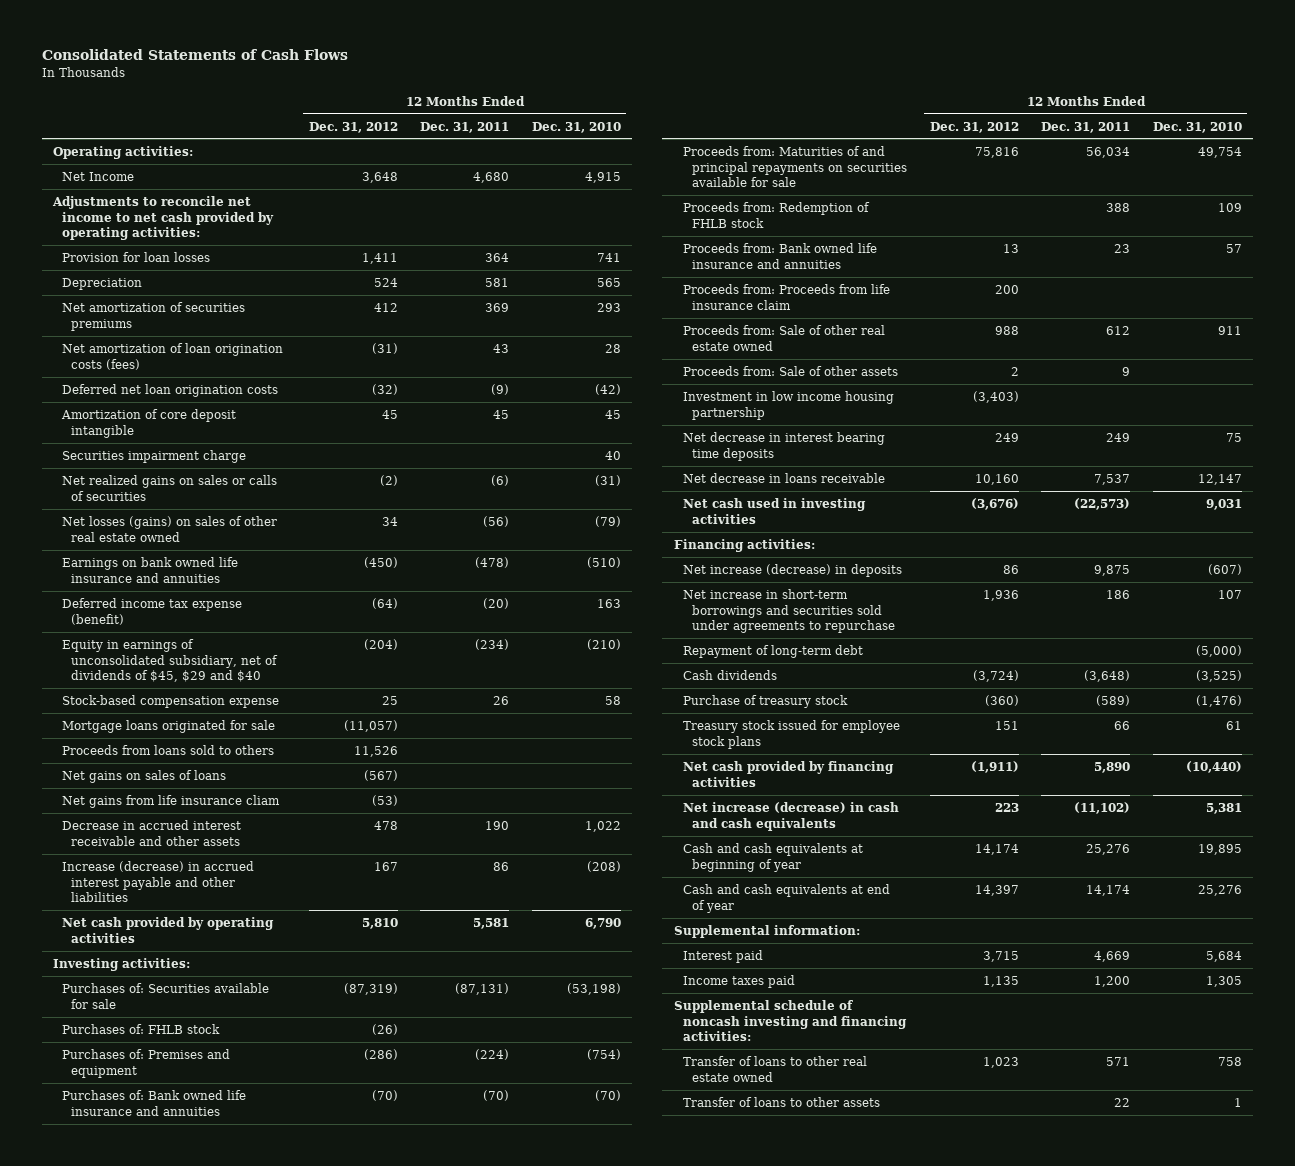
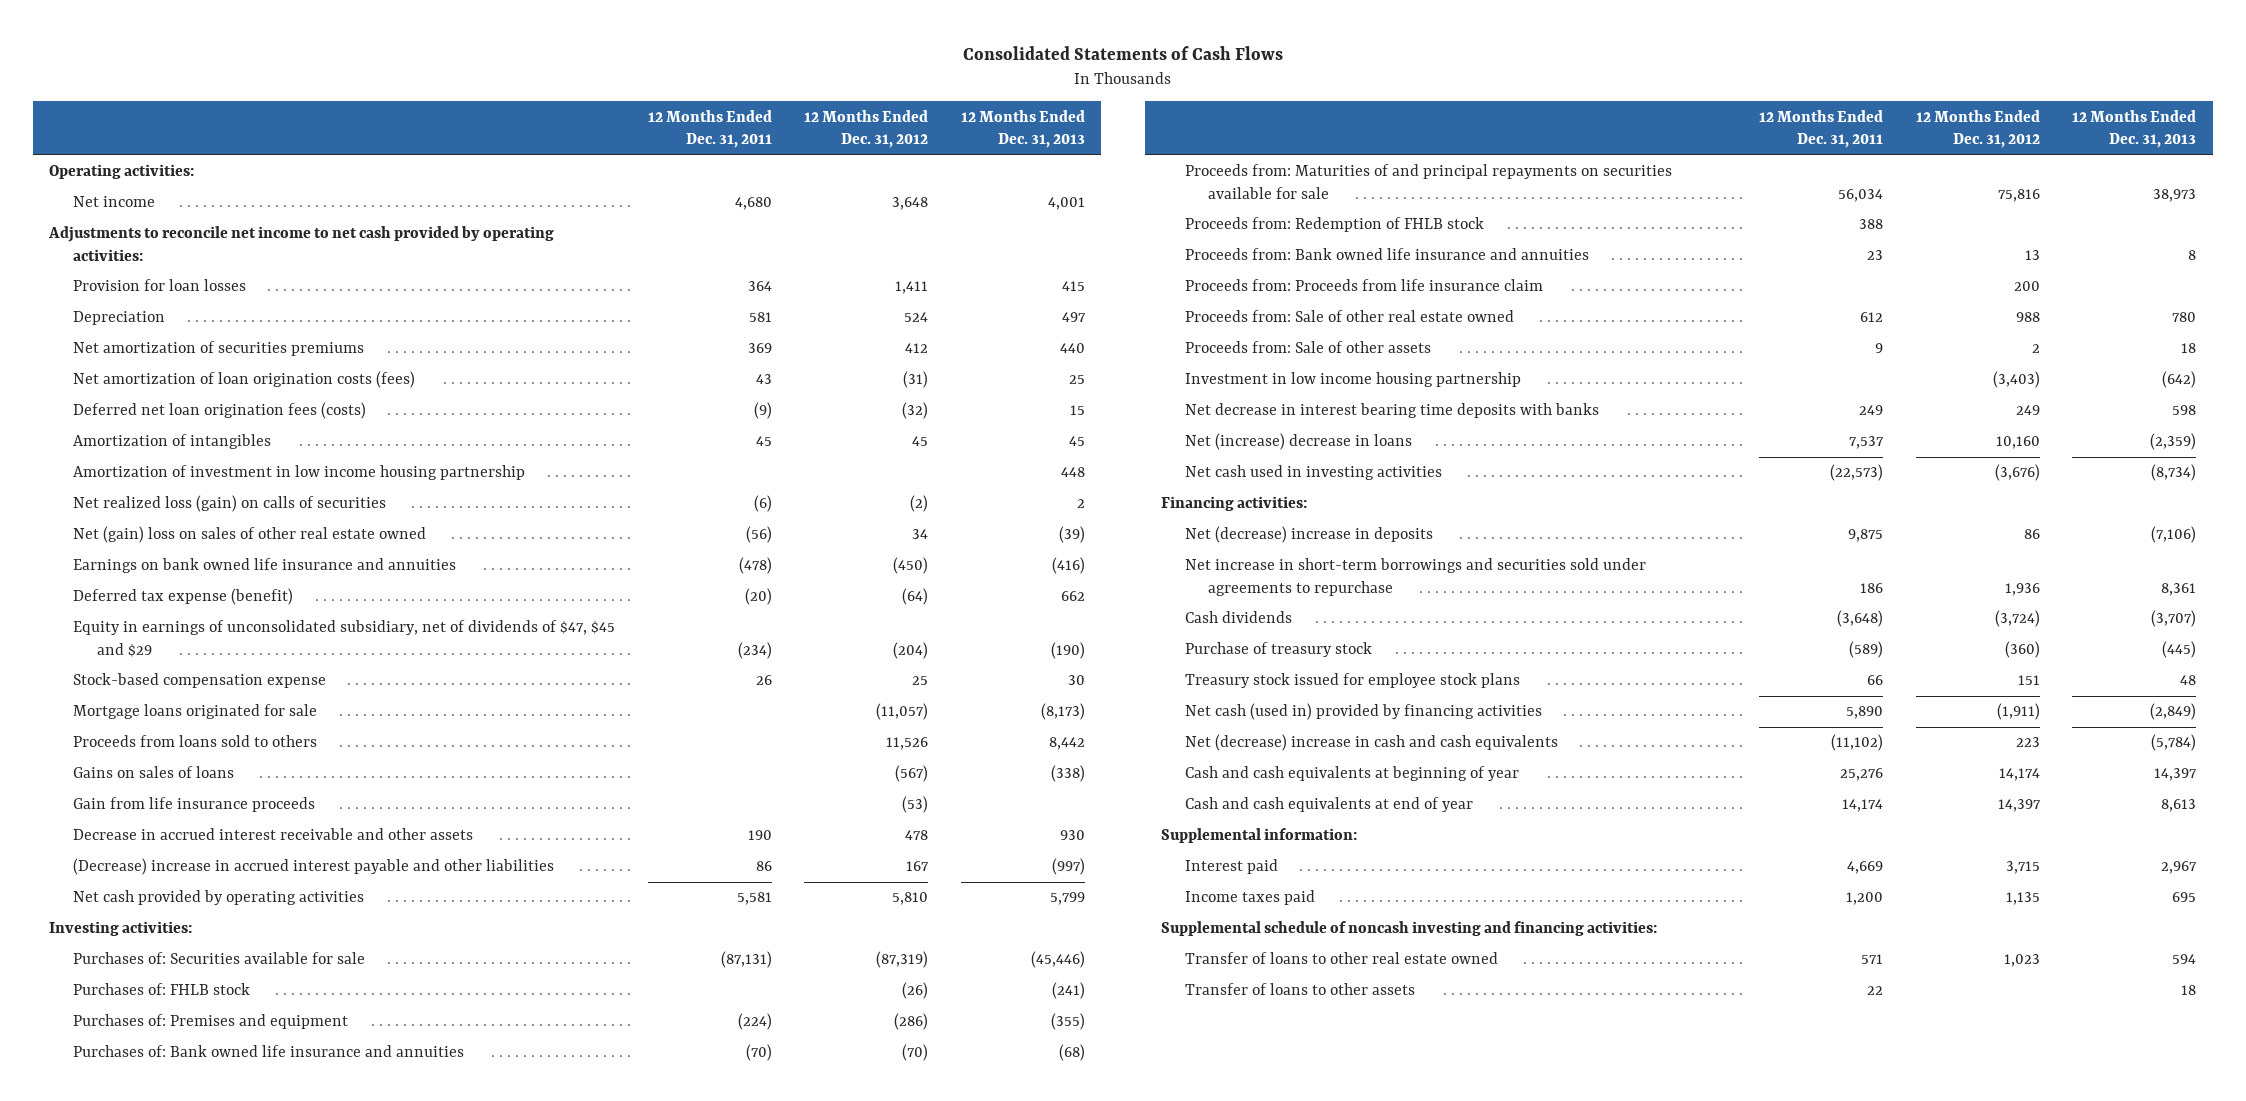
[531,121,621,133] Dec. 31, 2010 -> none
none -> [960,109,1085,149] 12 Months Ended Dec. 31, 2013
[62,171,135,181] Net Income -> [73,196,156,208] Net income
[62,449,247,463] Securities impairment charge -> none
[62,383,279,397] Deferred net loan origination costs -> [73,402,367,420] Deferred net loan origination fees (costs)
[61,408,237,438] Amortization of core deposit intangible -> [73,434,272,450] Amortization of intangibles
none -> [73,465,526,481] Amortization of investment in low income housing partnership
[62,474,278,501] Net realized gains on sales or calls of securities -> [73,495,387,513] Net realized loss (gain) on calls of securities
[62,515,278,542] Net losses (gains) on sales of other real estate owned -> [73,526,427,544] Net (gain) loss on sales of other real estate owned
[62,597,243,625] Deferred income tax expense (benefit) -> [73,588,294,606] Deferred tax expense (benefit)
[62,638,279,683] Equity in earnings of unconsolidated subsidiary, net of dividends of $45, $29 and $40 -> [73,620,616,657] Equity in earnings of unconsolidated subsidiary, net of dividends of $47, $45 and $29
[62,769,227,783] Net gains on sales of loans -> [73,766,235,779] Gains on sales of loans
[62,794,281,808] Net gains from life insurance cliam -> [73,797,316,813] Gain from life insurance proceeds
[62,860,255,903] Increase (decrease) in accrued interest payable and other liabilities -> [73,858,555,876] (Decrease) increase in accrued interest payable and other liabilities
[682,431,885,461] Net decrease in interest bearing time deposits -> [1184,403,1599,419] Net decrease in interest bearing time deposits with banks
[682,472,885,483] Net decrease in loans receivable -> [1184,433,1412,451] Net (increase) decrease in loans
[682,563,902,577] Net increase (decrease) in deposits -> [1184,526,1433,544] Net (decrease) increase in deposits
[682,644,863,658] Repayment of long-term debt -> none
[682,760,894,787] Net cash provided by financing activities -> [1184,703,1542,721] Net cash (used in) provided by financing activities
[682,801,899,831] Net increase (decrease) in cash and cash equivalents -> [1184,734,1558,752] Net (decrease) increase in cash and cash equivalents

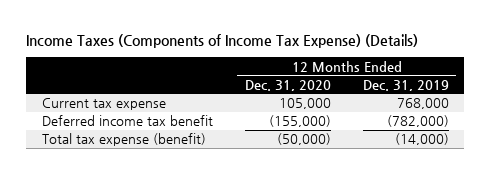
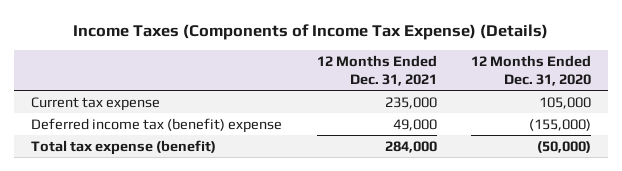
[362,79,449,91] Dec. 31, 2019 -> none
none -> [316,55,437,86] 12 Months Ended Dec. 31, 2021
[41,115,213,127] Deferred income tax benefit -> [30,117,282,133] Deferred income tax (benefit) expense

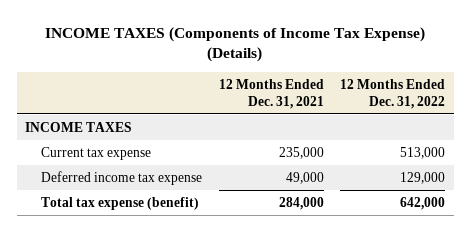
[73,23,549,40] Income Taxes (Components of Income Tax Expense) (Details) -> [45,26,426,63] INCOME TAXES (Components of Income Tax Expense) (Details)
[471,55,592,86] 12 Months Ended Dec. 31, 2020 -> none
none -> [340,78,446,109] 12 Months Ended Dec. 31, 2022
none -> [25,121,133,132] INCOME TAXES
[30,117,282,133] Deferred income tax (benefit) expense -> [41,170,203,185] Deferred income tax expense

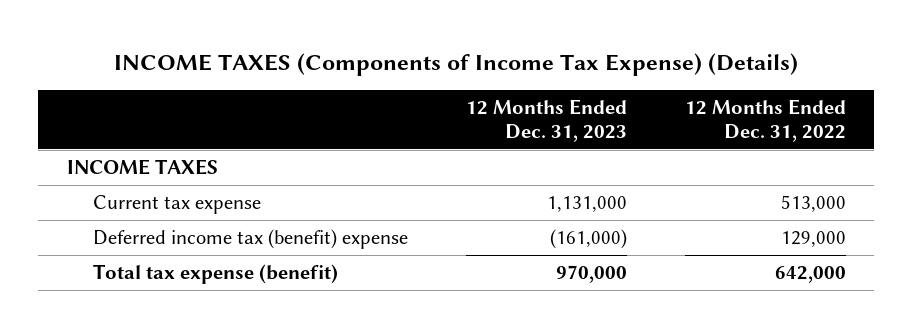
[218,78,324,109] 12 Months Ended Dec. 31, 2021 -> none
none -> [465,98,627,142] 12 Months Ended Dec. 31, 2023
[41,170,203,185] Deferred income tax expense -> [93,228,409,249] Deferred income tax (benefit) expense

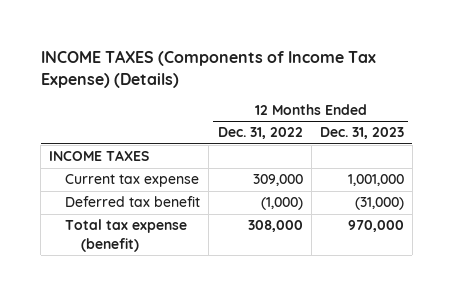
[546,195,627,212] 1,131,000 -> [347,174,404,187] 1,001,000
[780,194,846,212] 513,000 -> [252,174,303,187] 309,000
[93,228,409,249] Deferred income tax (benefit) expense -> [65,196,201,208] Deferred tax benefit
[549,228,627,249] (161,000) -> [354,197,404,211] (31,000)
[780,230,846,247] 129,000 -> [260,197,303,211] (1,000)
[774,265,846,283] 642,000 -> [247,220,303,233] 308,000

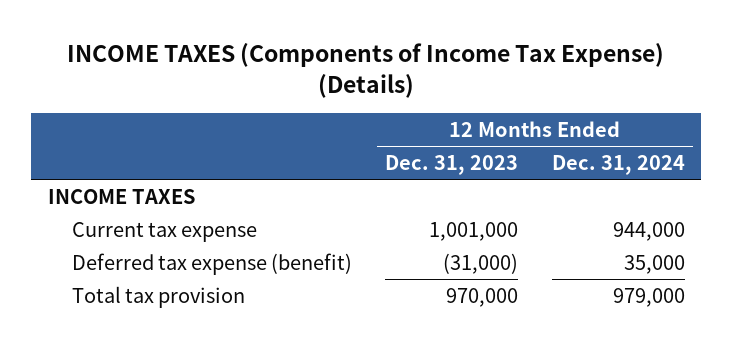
[217,127,303,140] Dec. 31, 2022 -> none
none -> [551,155,685,176] Dec. 31, 2024
[65,196,201,208] Deferred tax benefit -> [72,252,353,275] Deferred tax expense (benefit)
[65,219,188,252] Total tax expense (benefit) -> [72,285,246,308] Total tax provision

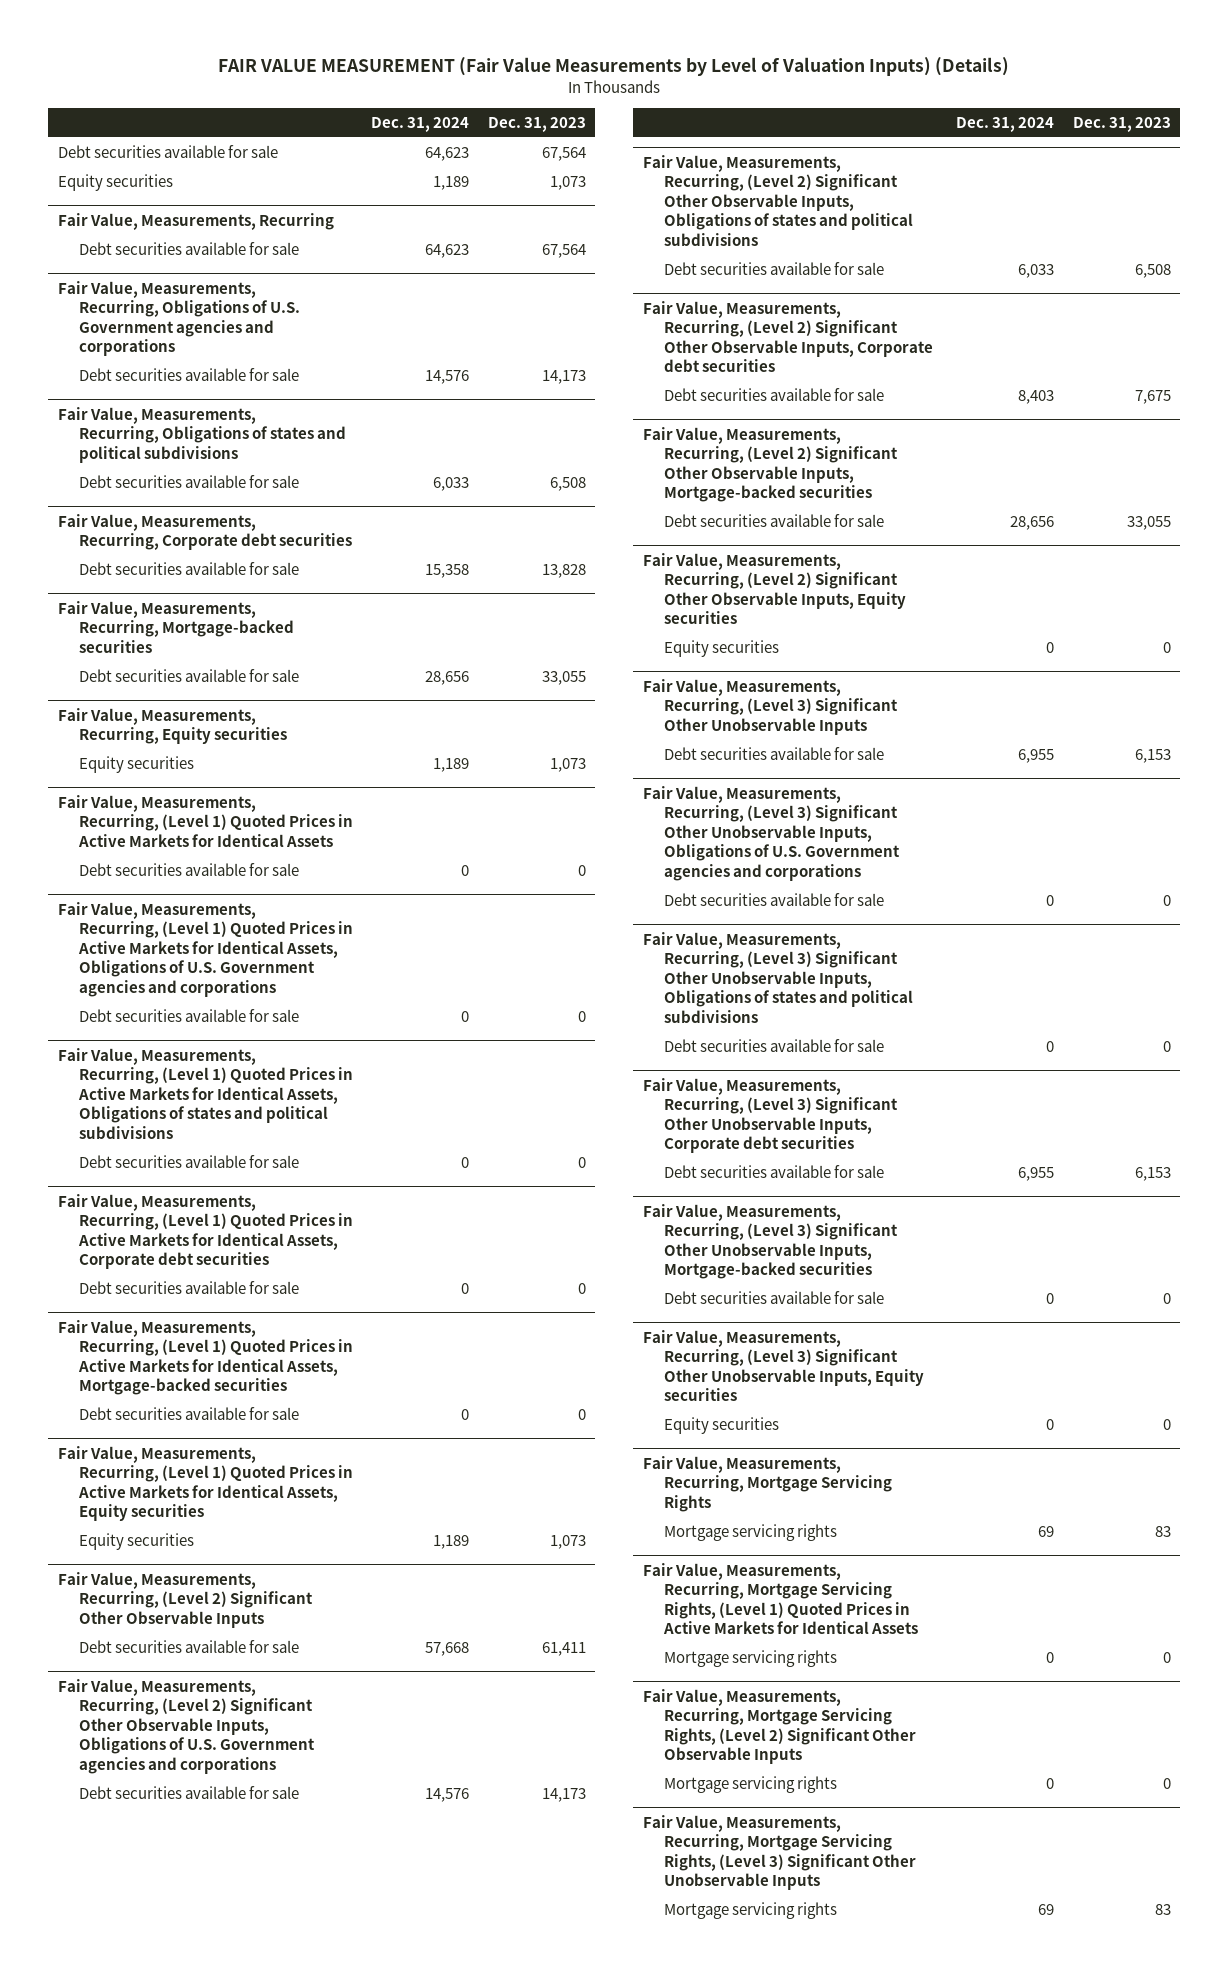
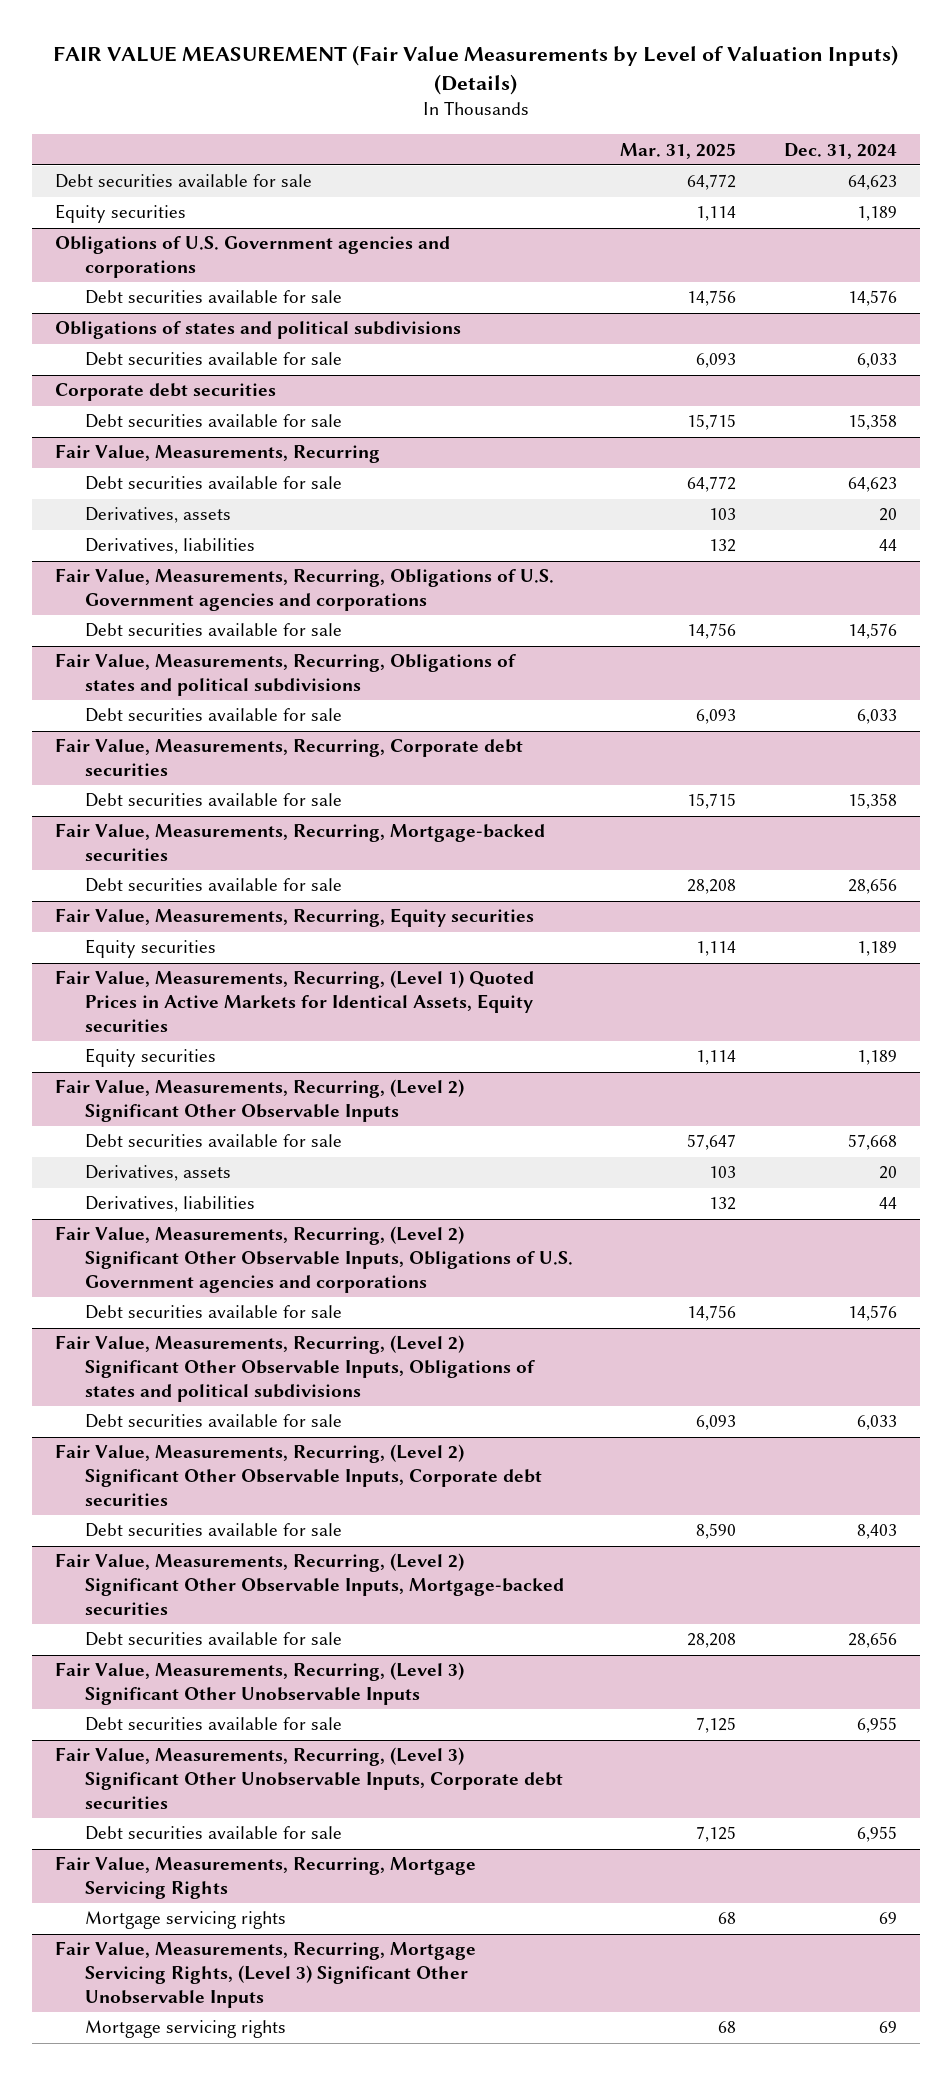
[487,116,586,132] Dec. 31, 2023 -> none
none -> [620,142,737,159] Mar. 31, 2025
none -> [55,236,451,279] Obligations of U.S. Government agencies and corporations
none -> [84,290,342,305] Debt securities available for sale
none -> [55,321,462,340] Obligations of states and political subdivisions
none -> [84,352,342,367] Debt securities available for sale
none -> [55,383,277,402] Corporate debt securities
none -> [84,414,342,429] Debt securities available for sale
none -> [84,507,231,524] Derivatives, assets
none -> [84,538,255,555] Derivatives, liabilities
[57,794,353,847] Fair Value, Measurements, Recurring, (Level 1) Quoted Prices in Active Markets for Identical Assets -> none
[78,863,299,877] Debt securities available for sale -> none
[57,901,353,997] Fair Value, Measurements, Recurring, (Level 1) Quoted Prices in Active Markets for Identical Assets, Obligations of U.S. Government agencies and corporations -> none
[78,1009,299,1023] Debt securities available for sale -> none
[57,1047,353,1139] Fair Value, Measurements, Recurring, (Level 1) Quoted Prices in Active Markets for Identical Assets, Obligations of states and political subdivisions -> none
[78,1155,299,1169] Debt securities available for sale -> none
[57,1193,353,1270] Fair Value, Measurements, Recurring, (Level 1) Quoted Prices in Active Markets for Identical Assets, Corporate debt securities -> none
[78,1281,299,1295] Debt securities available for sale -> none
[57,1319,353,1396] Fair Value, Measurements, Recurring, (Level 1) Quoted Prices in Active Markets for Identical Assets, Mortgage-backed securities -> none
[78,1407,299,1421] Debt securities available for sale -> none
none -> [84,1165,231,1182] Derivatives, assets
none -> [84,1196,255,1213] Derivatives, liabilities
[642,552,906,625] Fair Value, Measurements, Recurring, (Level 2) Significant Other Observable Inputs, Equity securities -> none
[663,640,779,658] Equity securities -> none
[642,785,900,881] Fair Value, Measurements, Recurring, (Level 3) Significant Other Unobservable Inputs, Obligations of U.S. Government agencies and corporations -> none
[663,893,884,907] Debt securities available for sale -> none
[642,931,913,1023] Fair Value, Measurements, Recurring, (Level 3) Significant Other Unobservable Inputs, Obligations of states and political subdivisions -> none
[663,1039,884,1053] Debt securities available for sale -> none
[642,1203,898,1280] Fair Value, Measurements, Recurring, (Level 3) Significant Other Unobservable Inputs, Mortgage-backed securities -> none
[663,1291,884,1305] Debt securities available for sale -> none
[642,1329,924,1402] Fair Value, Measurements, Recurring, (Level 3) Significant Other Unobservable Inputs, Equity securities -> none
[663,1417,779,1435] Equity securities -> none
[642,1562,918,1635] Fair Value, Measurements, Recurring, Mortgage Servicing Rights, (Level 1) Quoted Prices in Active Markets for Identical Assets -> none
[663,1650,837,1668] Mortgage servicing rights -> none
[642,1688,916,1765] Fair Value, Measurements, Recurring, Mortgage Servicing Rights, (Level 2) Significant Other Observable Inputs -> none
[663,1776,837,1794] Mortgage servicing rights -> none

